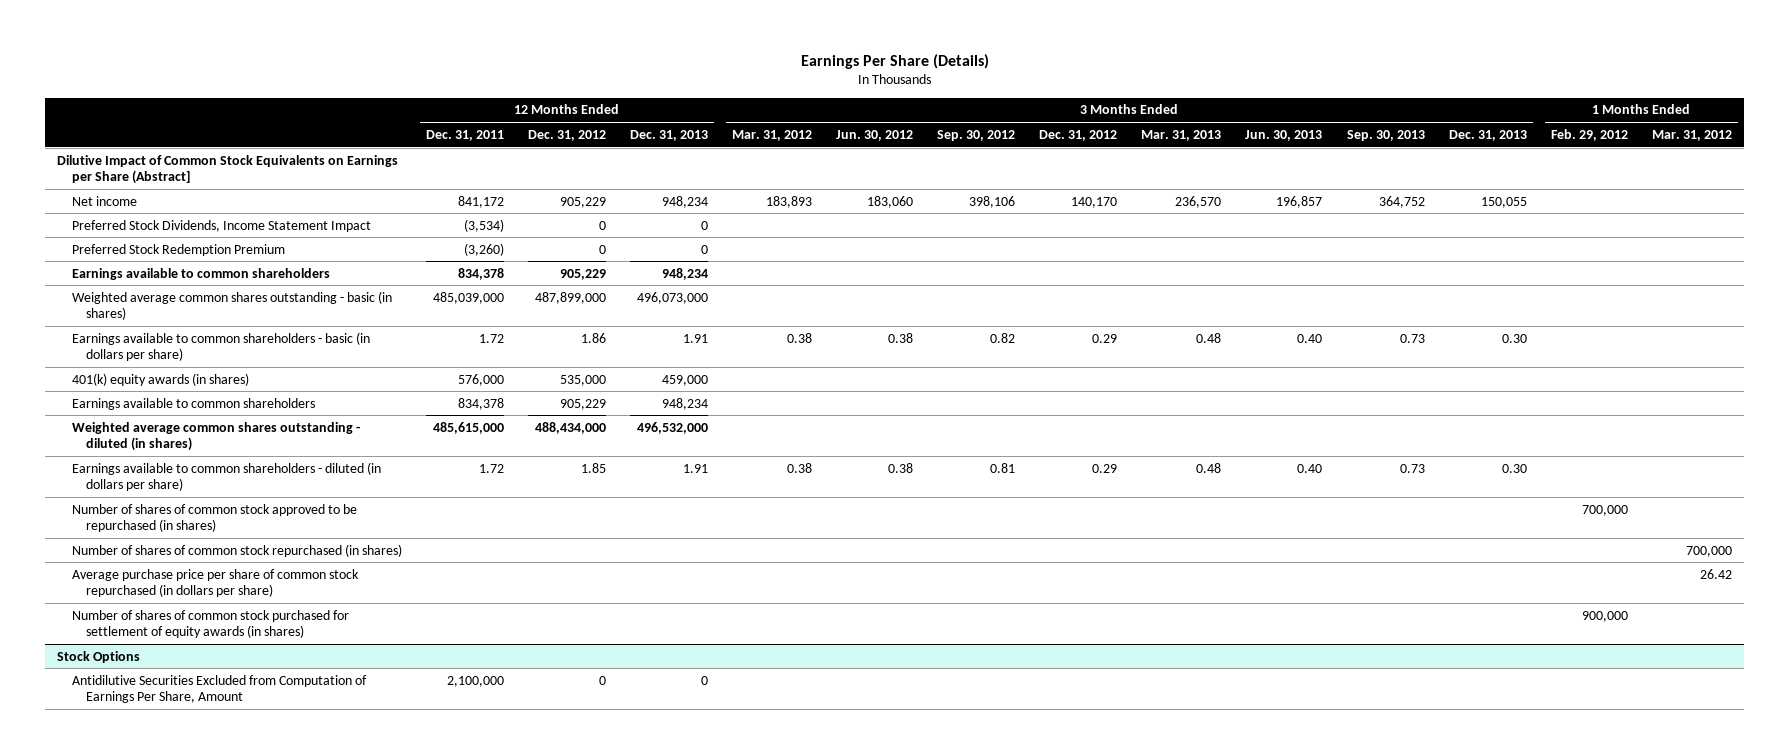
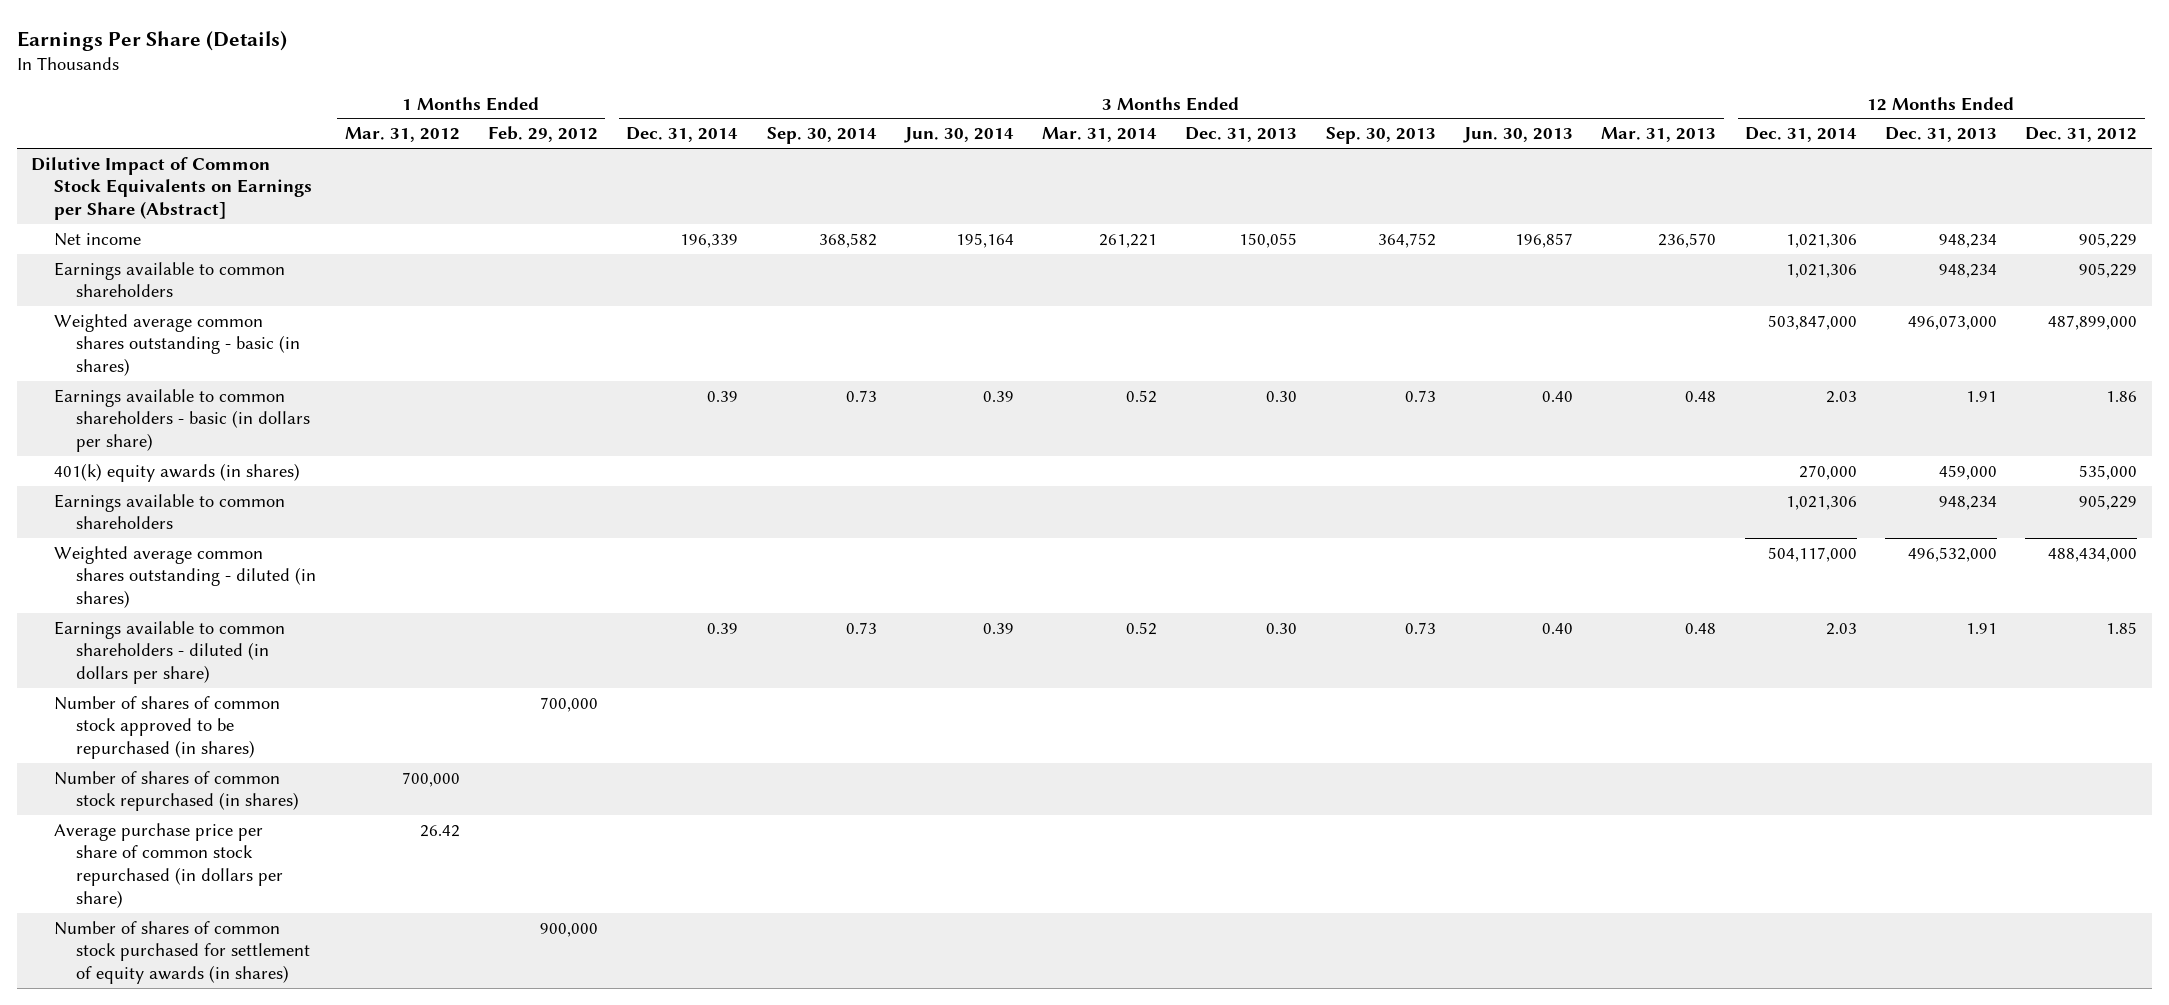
[425,129,504,141] Dec. 31, 2011 -> none
[731,129,812,141] Mar. 31, 2012 -> none
[836,129,914,141] Jun. 30, 2012 -> none
[937,129,1016,141] Sep. 30, 2012 -> none
[1039,129,1118,141] Dec. 31, 2012 -> none
none -> [626,127,739,143] Dec. 31, 2014
none -> [766,127,877,145] Sep. 30, 2014
none -> [903,127,1014,144] Jun. 30, 2014
none -> [1042,127,1158,143] Mar. 31, 2014
none -> [1744,127,1857,143] Dec. 31, 2014
[71,219,371,232] Preferred Stock Dividends, Income Statement Impact -> none
[71,243,285,256] Preferred Stock Redemption Premium -> none
[57,650,141,663] Stock Options -> none
[71,674,367,704] Antidilutive Securities Excluded from Computation of Earnings Per Share, Amount -> none

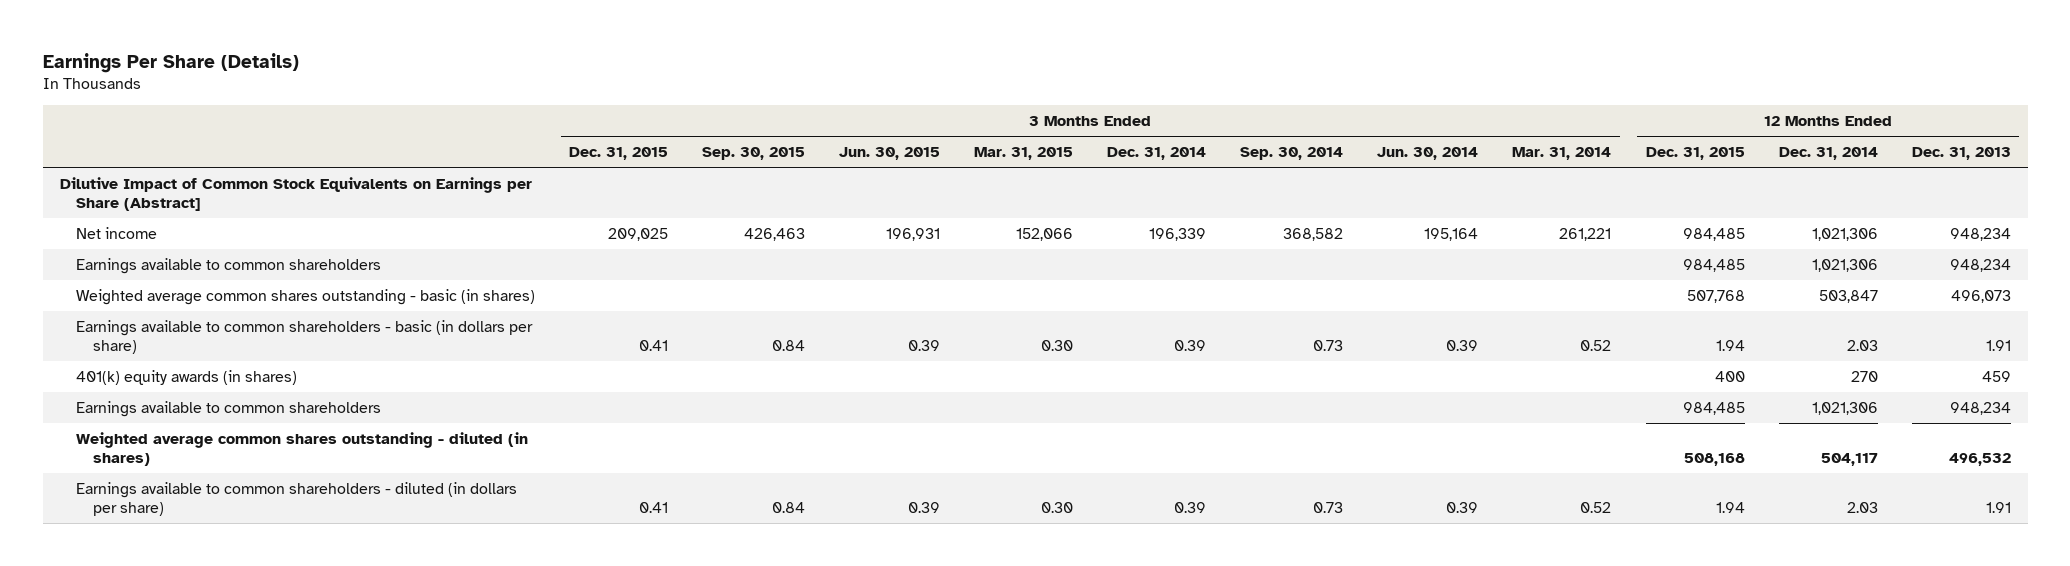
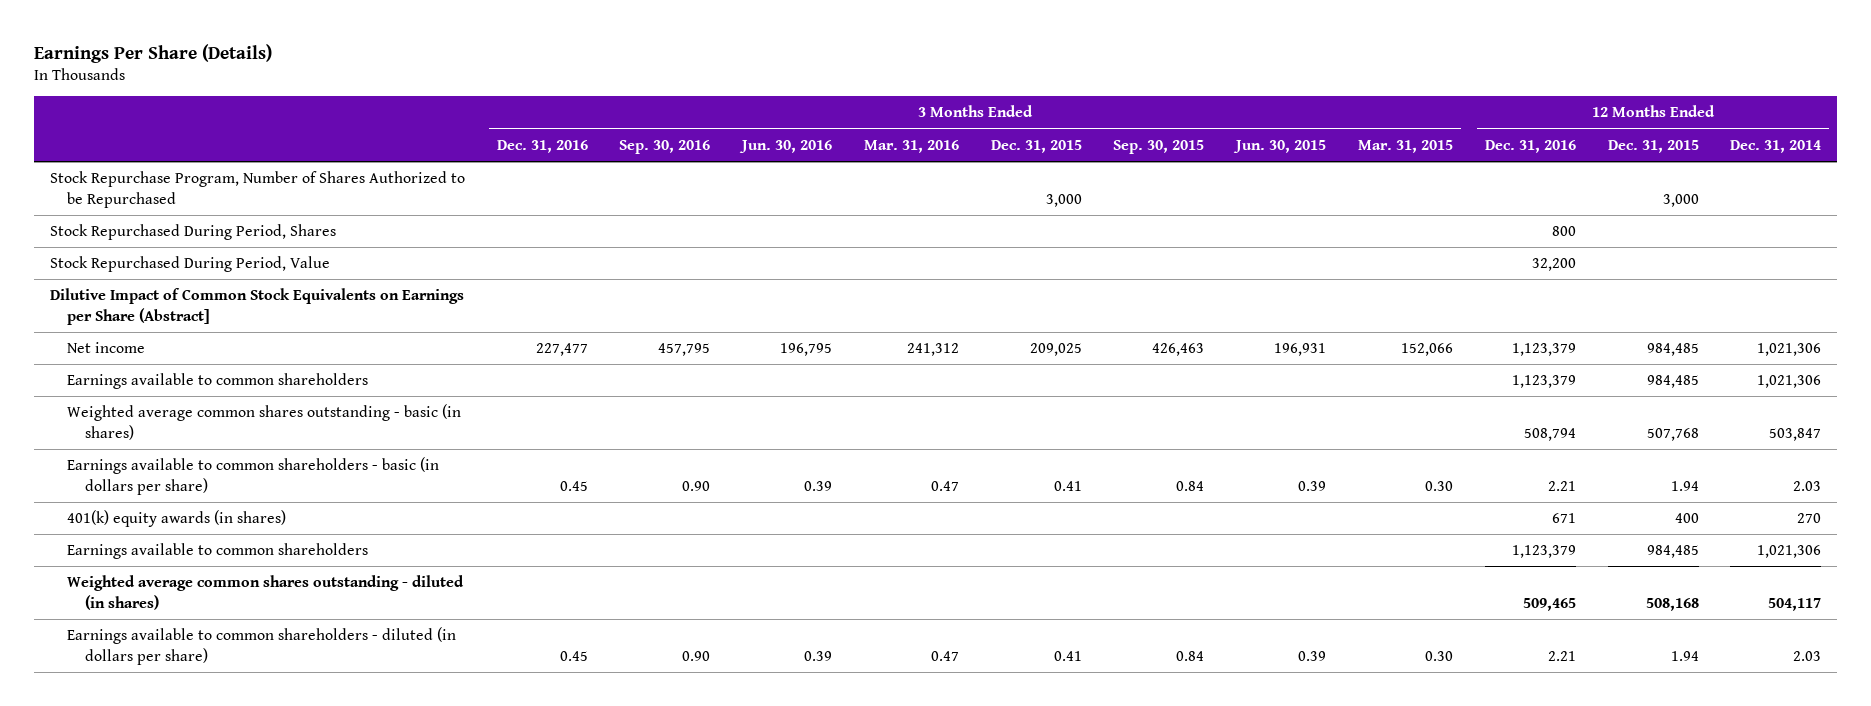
[1107,147,1207,161] Dec. 31, 2014 -> none
[1240,147,1344,161] Sep. 30, 2014 -> none
[1377,147,1479,161] Jun. 30, 2014 -> none
[1512,147,1612,161] Mar. 31, 2014 -> none
[1911,147,2011,161] Dec. 31, 2013 -> none
none -> [496,139,588,153] Dec. 31, 2016
none -> [619,139,711,154] Sep. 30, 2016
none -> [739,139,833,153] Jun. 30, 2016
none -> [863,139,959,153] Mar. 31, 2016
none -> [1484,139,1576,153] Dec. 31, 2016
none -> [49,171,465,208] Stock Repurchase Program, Number of Shares Authorized to be Repurchased
none -> [49,224,336,241] Stock Repurchased During Period, Shares
none -> [49,256,330,273] Stock Repurchased During Period, Value

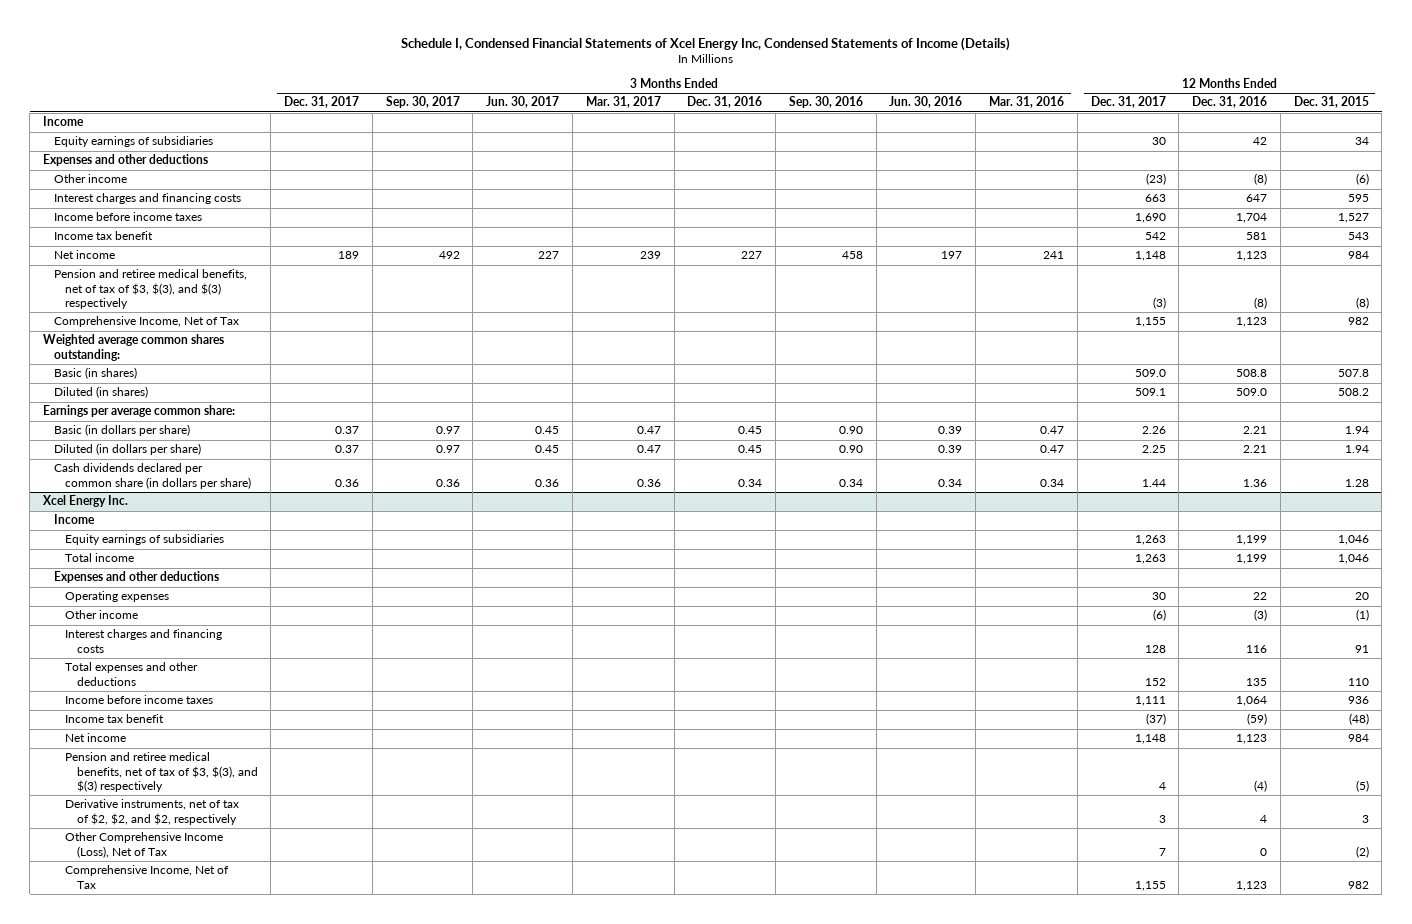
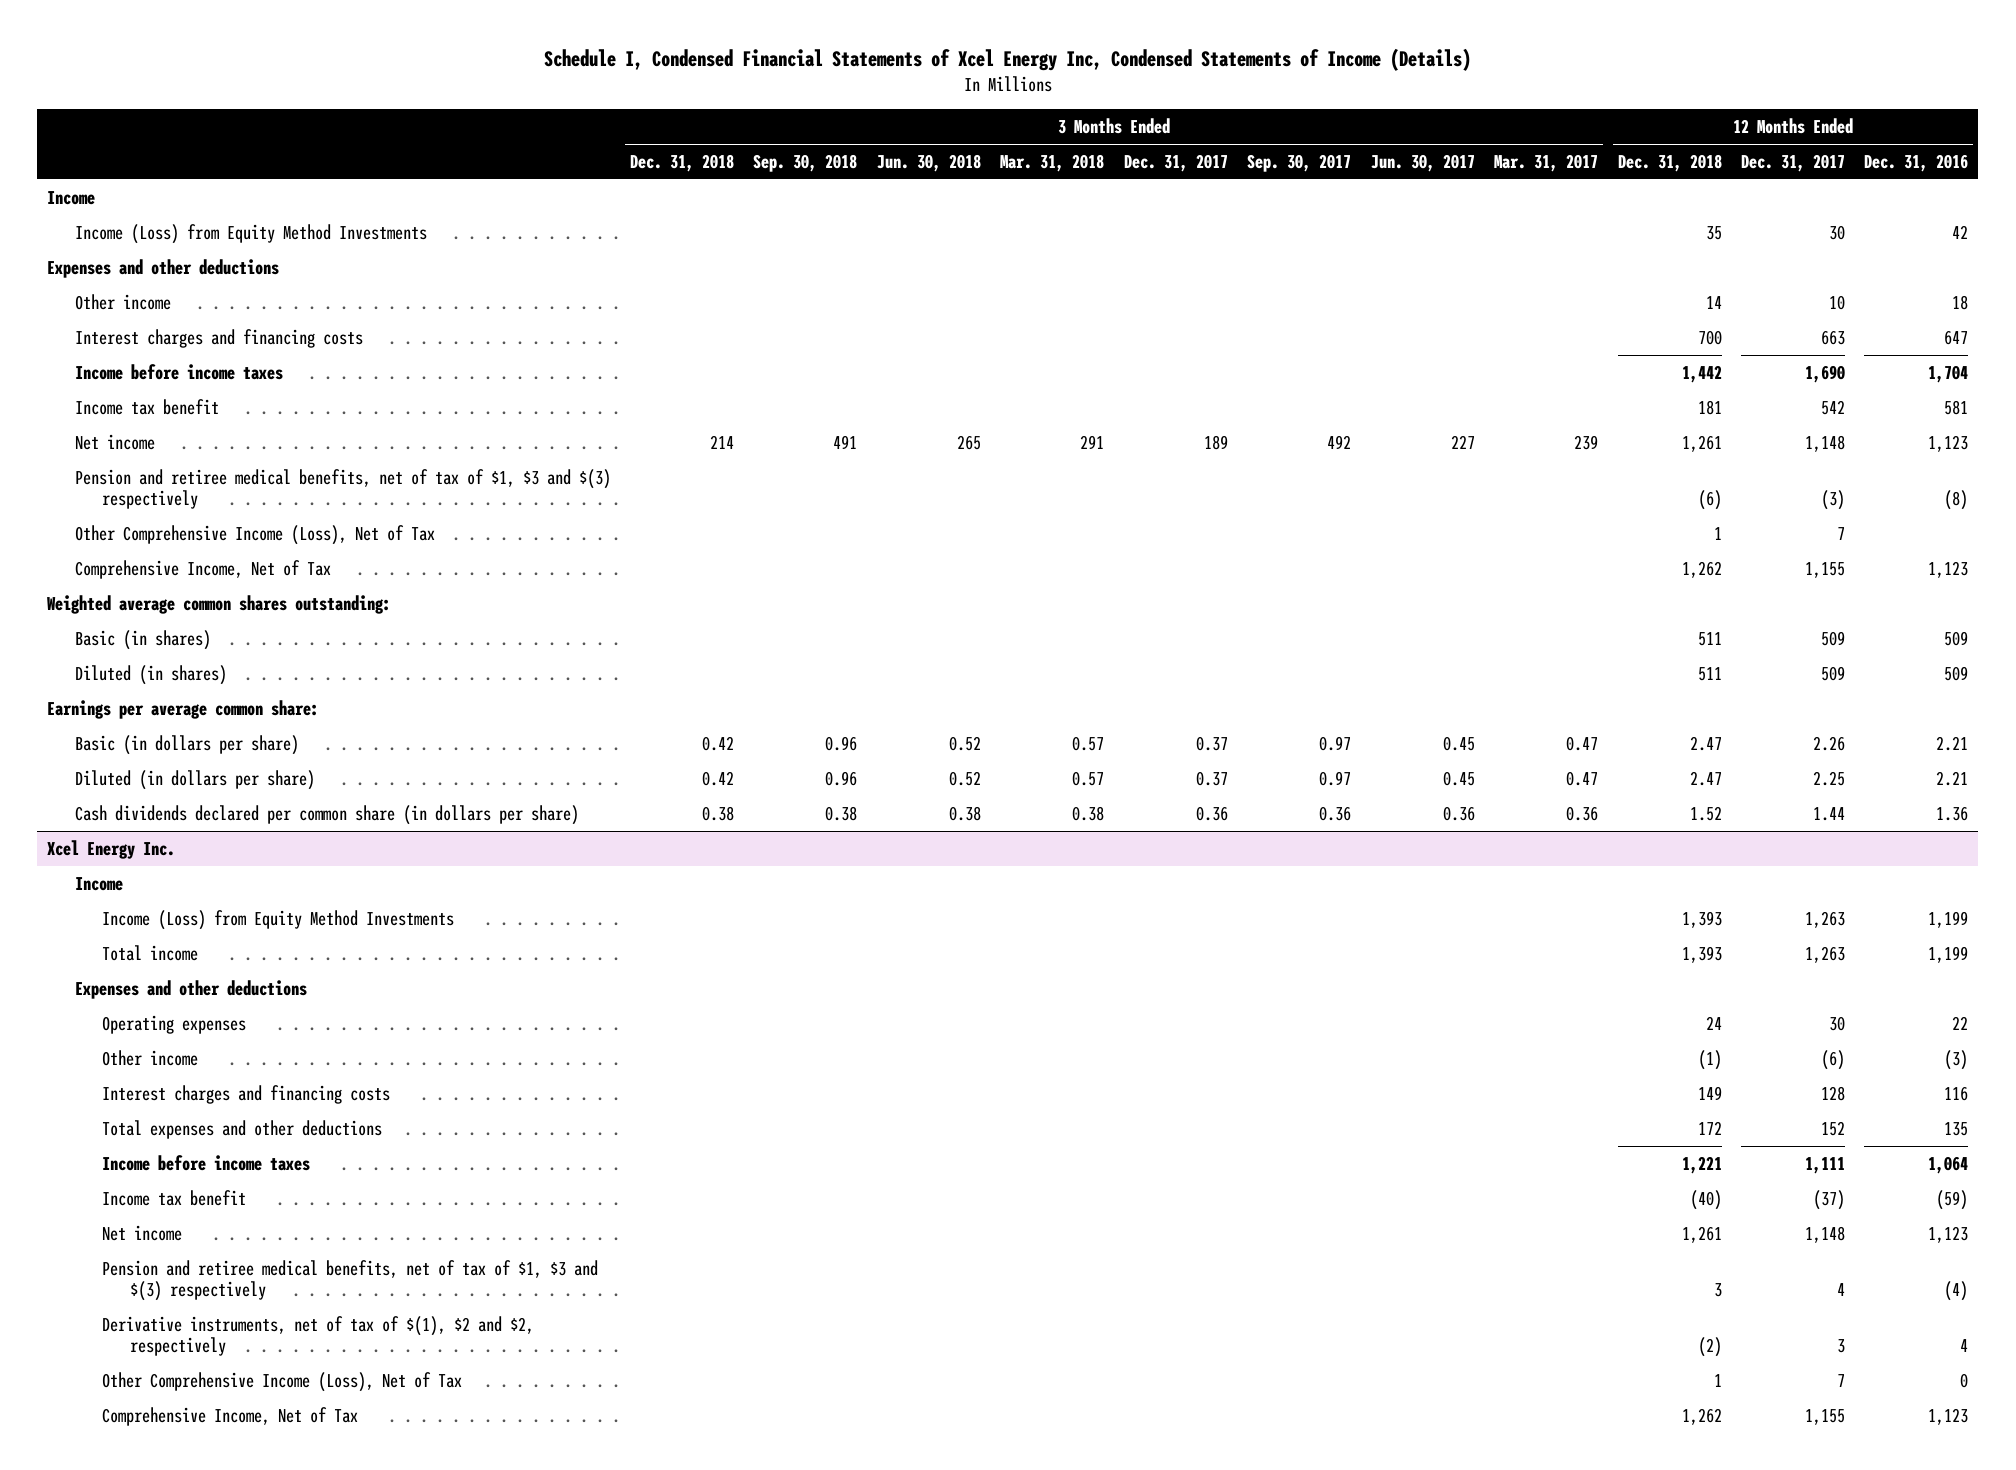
[687,96,763,109] Dec. 31, 2016 -> none
[788,96,863,109] Sep. 30, 2016 -> none
[889,96,963,109] Jun. 30, 2016 -> none
[988,96,1064,109] Mar. 31, 2016 -> none
[1293,96,1369,109] Dec. 31, 2015 -> none
none -> [630,153,735,172] Dec. 31, 2018
none -> [753,153,858,172] Sep. 30, 2018
none -> [876,153,981,172] Jun. 30, 2018
none -> [1000,153,1105,172] Mar. 31, 2018
none -> [1617,153,1722,172] Dec. 31, 2018
[54,136,214,148] Equity earnings of subsidiaries -> [74,223,427,244] Income (Loss) from Equity Method Investments
[1145,173,1166,186] (23) -> [1829,294,1846,310] 10
[1254,173,1268,186] (8) -> [1952,294,1969,310] 18
[54,269,248,310] Pension and retiree medical benefits, net of tax of $3, $(3), and $(3) respectively -> [74,468,611,510] Pension and retiree medical benefits, net of tax of $1, $3 and $(3) respectively
none -> [74,524,435,545] Other Comprehensive Income (Loss), Net of Tax
[1134,369,1166,378] 509.0 -> [1821,630,1846,646] 509
[1236,369,1268,378] 508.8 -> [1944,630,1969,646] 509
[1134,388,1166,397] 509.1 -> [1821,665,1846,681] 509
[1236,388,1268,397] 509.0 -> [1944,665,1969,681] 509
[65,534,225,546] Equity earnings of subsidiaries -> [102,909,455,930] Income (Loss) from Equity Method Investments
[65,752,258,793] Pension and retiree medical benefits, net of tax of $3, $(3), and $(3) respectively -> [102,1259,599,1302] Pension and retiree medical benefits, net of tax of $1, $3 and $(3) respectively
[65,799,240,825] Derivative instruments, net of tax of $2, $2, and $2, respectively -> [102,1315,535,1357] Derivative instruments, net of tax of $(1), $2 and $2, respectively

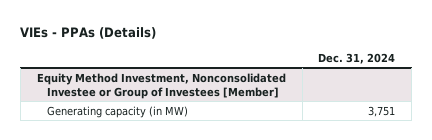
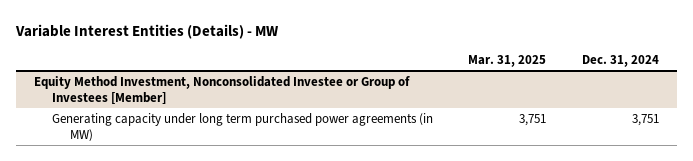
[20,27,157,40] VIEs - PPAs (Details) -> [14,24,278,40] Variable Interest Entities (Details) - MW
none -> [468,55,547,68] Mar. 31, 2025
[47,105,189,118] Generating capacity (in MW) -> [51,112,433,141] Generating capacity under long term purchased power agreements (in MW)

